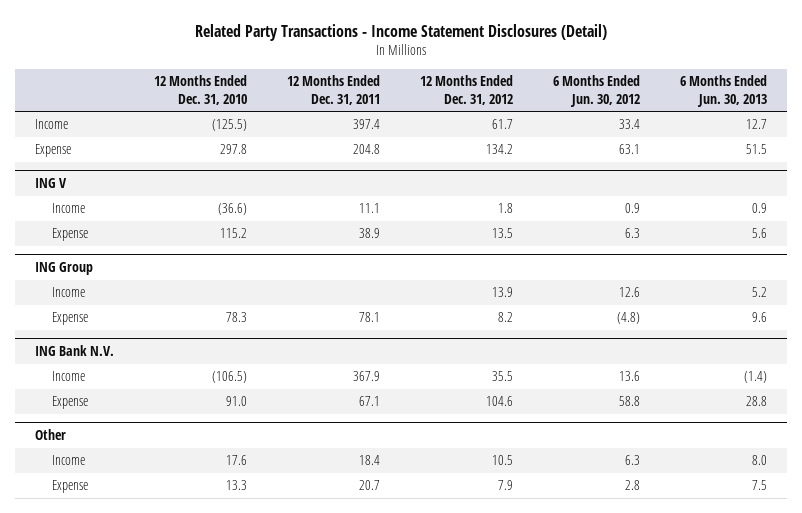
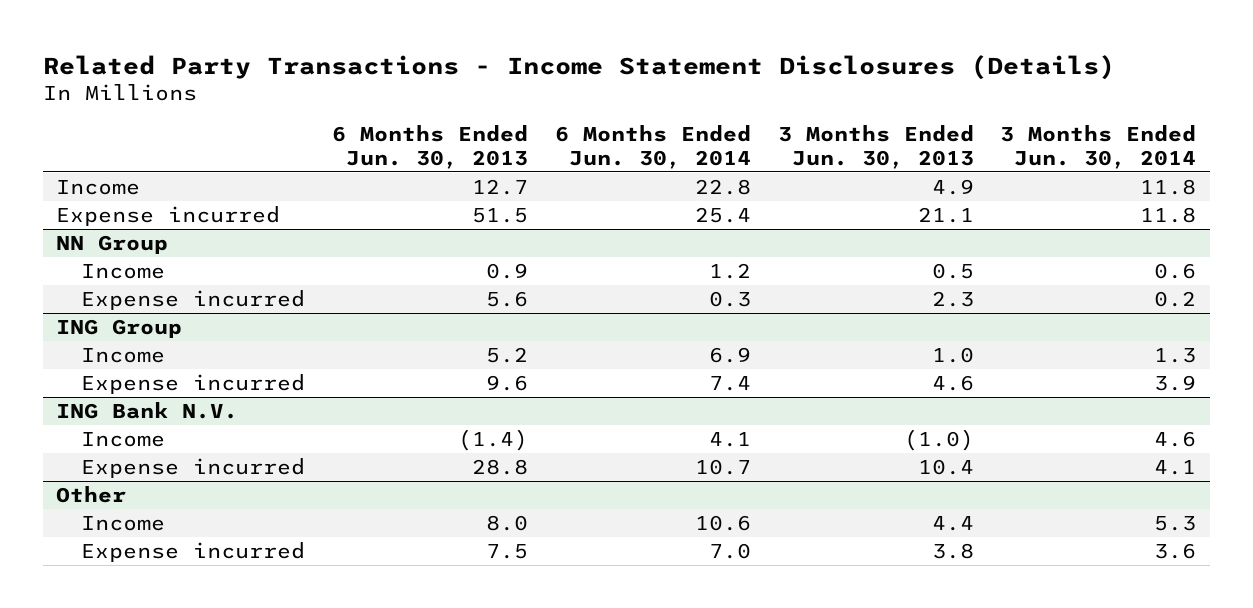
[195,23,608,41] Related Party Transactions - Income Statement Disclosures (Detail) -> [42,54,1115,80] Related Party Transactions - Income Statement Disclosures (Details)
[154,75,248,105] 12 Months Ended Dec. 31, 2010 -> none
[287,75,381,105] 12 Months Ended Dec. 31, 2011 -> none
[420,75,514,105] 12 Months Ended Dec. 31, 2012 -> none
[553,75,641,107] 6 Months Ended Jun. 30, 2012 -> none
none -> [554,125,751,169] 6 Months Ended Jun. 30, 2014
none -> [777,125,974,169] 3 Months Ended Jun. 30, 2013
none -> [1000,125,1197,169] 3 Months Ended Jun. 30, 2014
[35,178,68,189] ING V -> none
[35,144,72,158] Expense -> [56,206,281,227] Expense incurred
none -> [56,235,169,255] NN Group
[52,228,89,242] Expense -> [80,290,305,311] Expense incurred
[52,312,89,326] Expense -> [80,374,305,395] Expense incurred
[52,396,89,410] Expense -> [80,458,305,479] Expense incurred
[52,480,89,494] Expense -> [80,542,305,563] Expense incurred

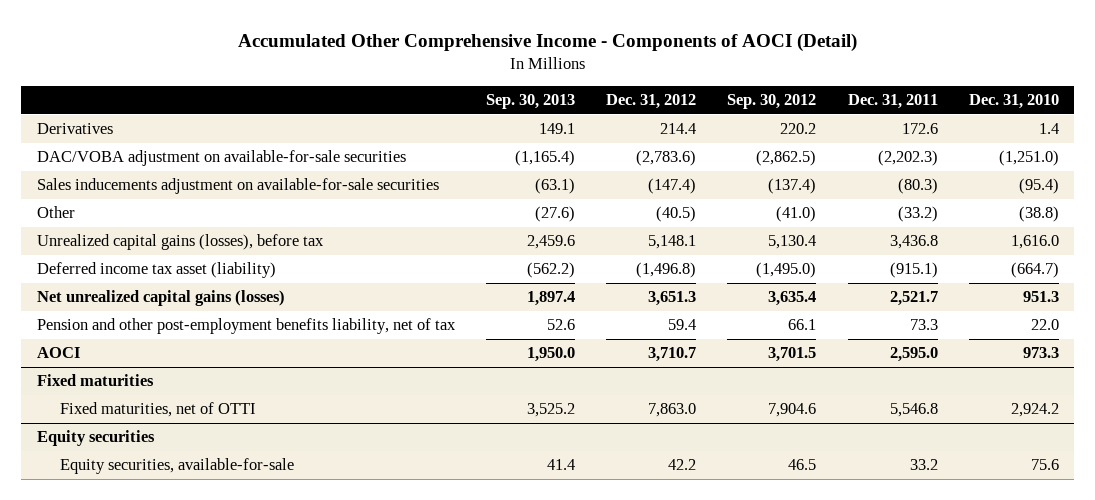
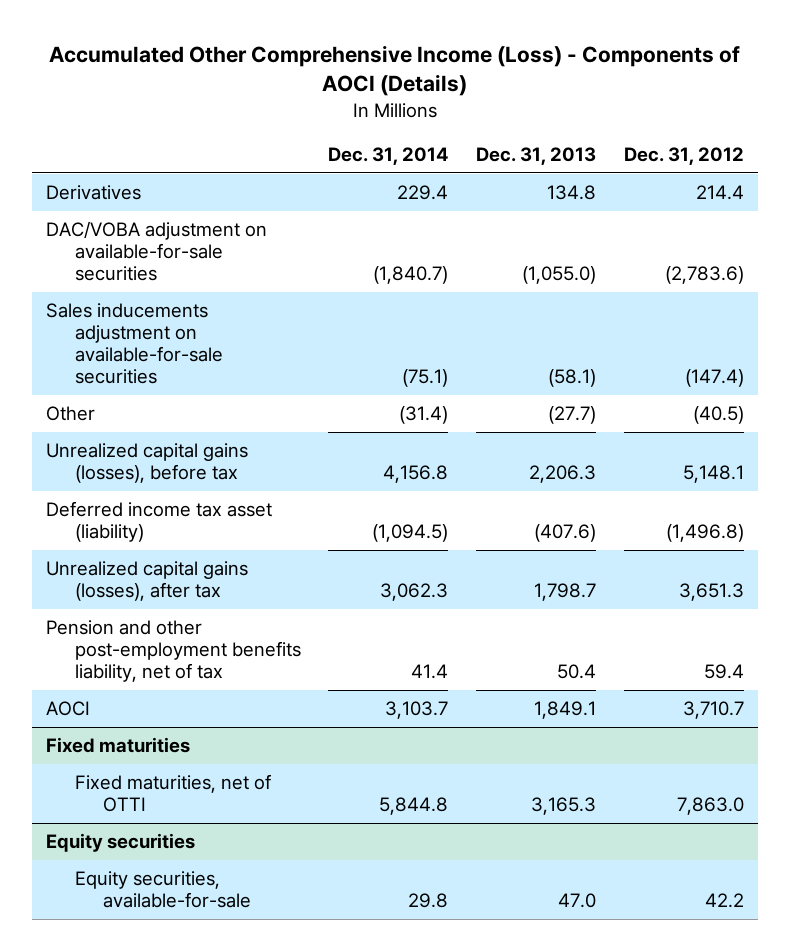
[237,32,857,52] Accumulated Other Comprehensive Income - Components of AOCI (Detail) -> [49,44,741,96] Accumulated Other Comprehensive Income (Loss) - Components of AOCI (Details)
[485,94,575,110] Sep. 30, 2013 -> none
[727,94,817,110] Sep. 30, 2012 -> none
[847,94,938,110] Dec. 31, 2011 -> none
[968,94,1059,110] Dec. 31, 2010 -> none
none -> [328,146,449,165] Dec. 31, 2014
none -> [476,146,597,165] Dec. 31, 2013
[36,290,285,307] Net unrealized capital gains (losses) -> [46,561,249,602] Unrealized capital gains (losses), after tax

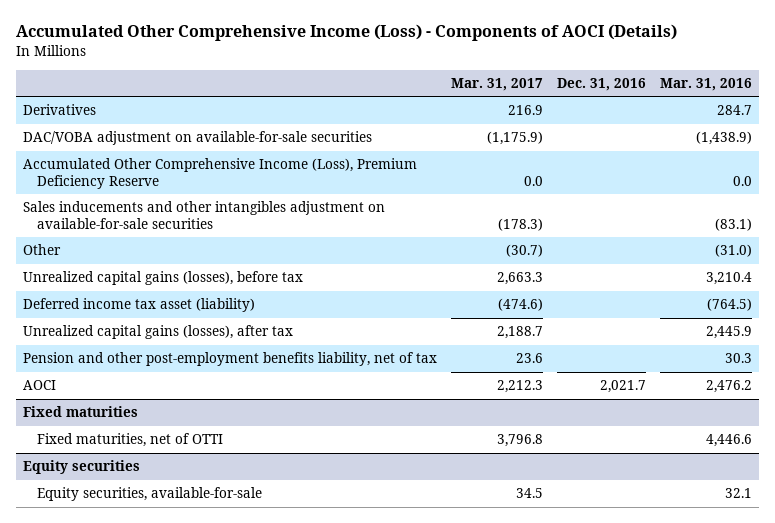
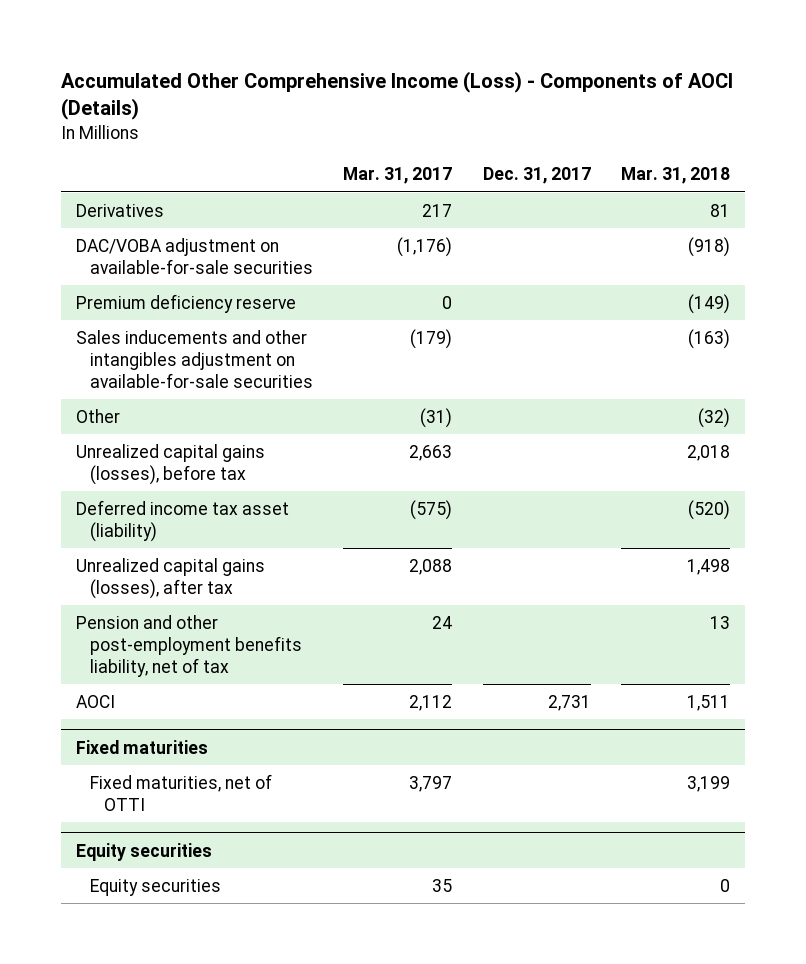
[556,77,646,91] Dec. 31, 2016 -> none
[659,77,752,91] Mar. 31, 2016 -> none
none -> [482,167,591,185] Dec. 31, 2017
none -> [620,167,730,185] Mar. 31, 2018
[507,105,543,116] 216.9 -> [422,203,453,217] 217
[486,131,543,146] (1,175.9) -> [397,236,453,257] (1,176)
[22,158,417,189] Accumulated Other Comprehensive Income (Loss), Premium Deficiency Reserve -> [76,293,297,313] Premium deficiency reserve
[523,175,543,186] 0.0 -> [442,295,453,309] 0
[497,217,543,231] (178.3) -> [410,328,453,349] (179)
[505,244,543,258] (30.7) -> [420,407,453,428] (31)
[496,272,543,286] 2,663.3 -> [409,444,453,461] 2,663
[497,298,543,312] (474.6) -> [410,499,453,520] (575)
[496,326,543,340] 2,188.7 -> [409,558,453,575] 2,088
[515,353,543,364] 23.6 -> [432,615,453,629] 24
[496,380,543,394] 2,212.3 -> [409,694,453,711] 2,112
[496,434,543,448] 3,796.8 -> [409,775,453,792] 3,797
[36,487,262,502] Equity securities, available-for-sale -> [90,878,222,896] Equity securities
[515,488,543,499] 34.5 -> [432,878,453,892] 35

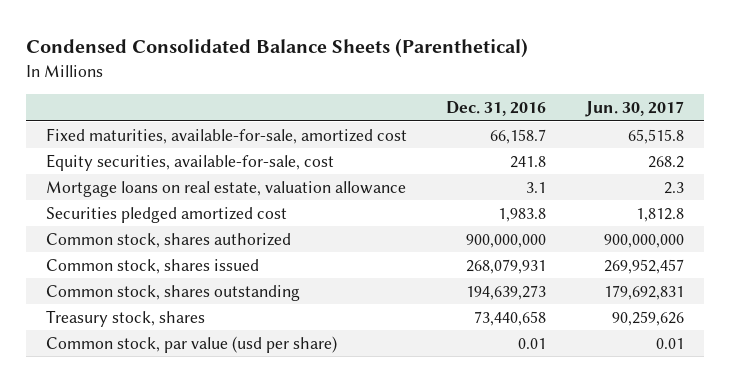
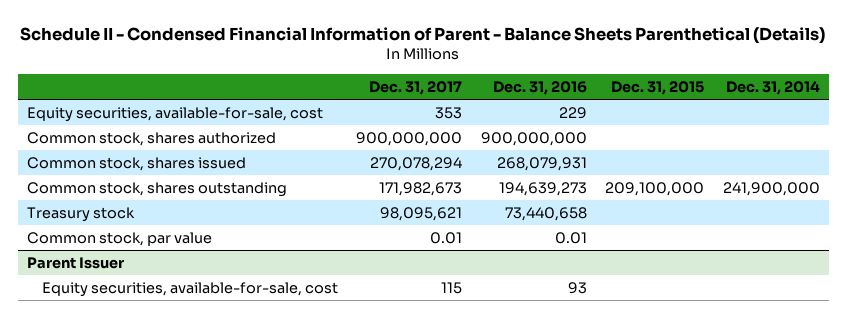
[25,38,528,59] Condensed Consolidated Balance Sheets (Parenthetical) -> [20,27,826,45] Schedule II - Condensed Financial Information of Parent - Balance Sheets Parenthetical (Details)
[585,101,685,118] Jun. 30, 2017 -> none
none -> [369,80,463,95] Dec. 31, 2017
none -> [611,80,705,95] Dec. 31, 2015
none -> [725,80,820,95] Dec. 31, 2014
[45,127,407,144] Fixed maturities, available-for-sale, amortized cost -> none
[45,180,406,197] Mortgage loans on real estate, valuation allowance -> none
[45,206,287,223] Securities pledged amortized cost -> none
[510,155,547,168] 241.8 -> [558,106,587,119] 229
[45,309,205,327] Treasury stock, shares -> [27,206,136,222] Treasury stock
[45,335,337,353] Common stock, par value (usd per share) -> [27,231,213,246] Common stock, par value
none -> [27,256,125,269] Parent Issuer
none -> [41,281,338,297] Equity securities, available-for-sale, cost

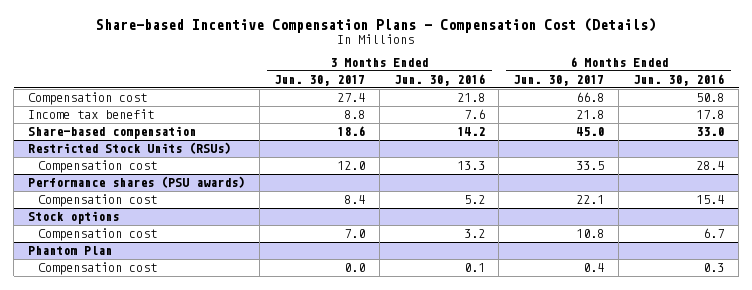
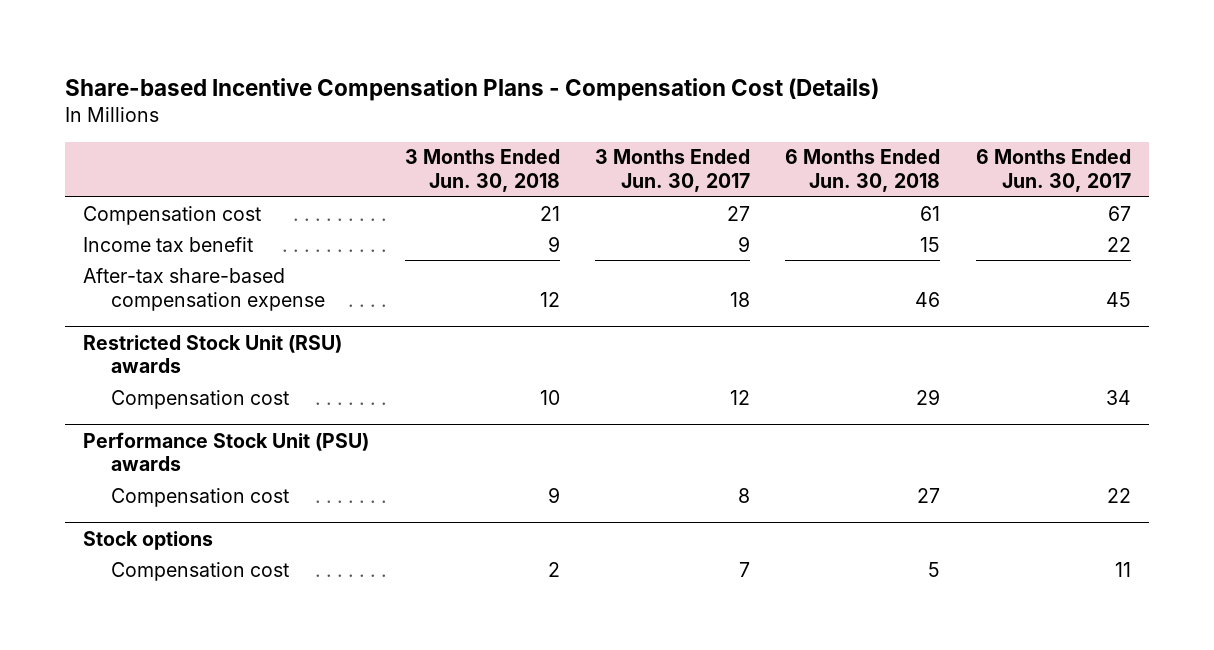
[393,73,485,86] Jun. 30, 2016 -> none
[633,73,725,86] Jun. 30, 2016 -> none
none -> [404,149,560,193] 3 Months Ended Jun. 30, 2018
none -> [785,149,941,193] 6 Months Ended Jun. 30, 2018
[336,93,365,103] 27.4 -> [726,205,750,221] 27
[576,92,605,103] 66.8 -> [1107,205,1131,221] 67
[343,110,365,120] 8.8 -> [737,235,750,252] 9
[576,110,605,120] 21.8 -> [1106,236,1131,252] 22
[28,126,197,140] Share-based compensation -> [83,267,325,311] After-tax share-based compensation expense
[336,126,365,137] 18.6 -> [729,291,750,307] 18
[576,127,605,137] 45.0 -> [1105,291,1131,307] 45
[28,142,232,155] Restricted Stock Units (RSUs) -> [83,334,343,374] Restricted Stock Unit (RSU) awards
[336,161,365,171] 12.0 -> [729,389,750,405] 12
[576,161,605,171] 33.5 -> [1105,389,1131,405] 34
[28,176,246,189] Performance shares (PSU awards) -> [83,431,370,472] Performance Stock Unit (PSU) awards
[343,195,365,205] 8.4 -> [737,487,750,503] 8
[576,195,605,205] 22.1 -> [1106,487,1131,503] 22
[28,246,113,256] Phantom Plan -> none
[38,262,158,276] Compensation cost -> none
[343,229,365,239] 7.0 -> [738,561,750,577] 7
[576,229,605,239] 10.8 -> [1114,561,1131,577] 11

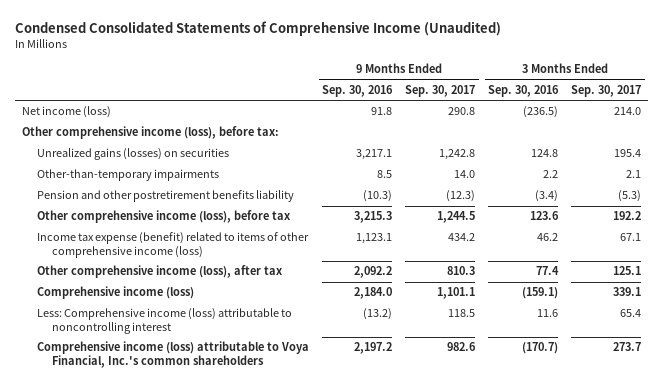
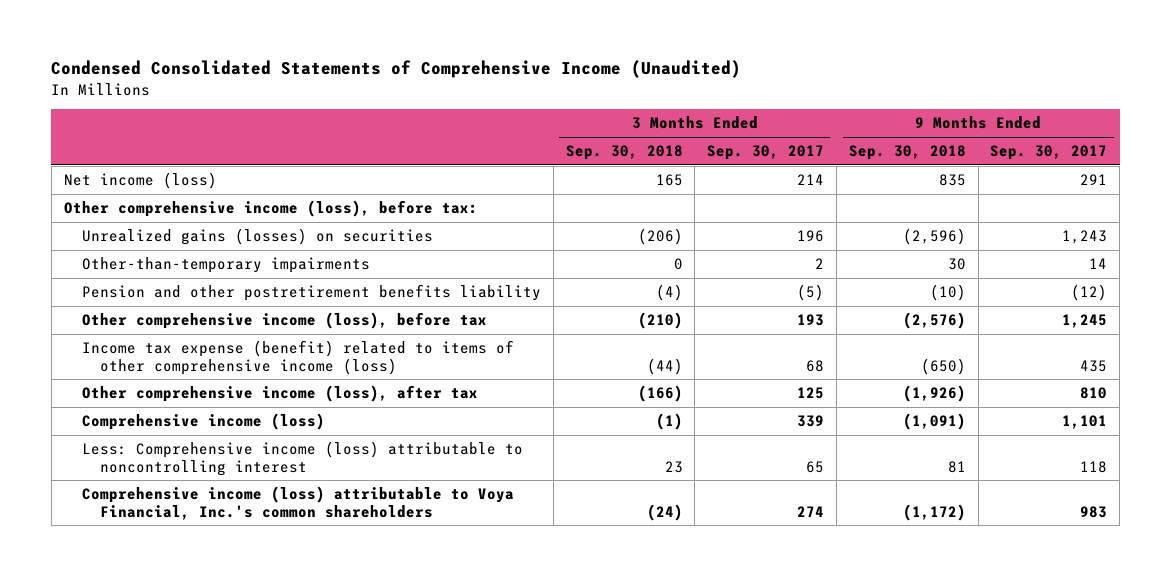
[322,84,394,97] Sep. 30, 2016 -> none
[488,84,560,97] Sep. 30, 2016 -> none
none -> [565,145,683,161] Sep. 30, 2018
none -> [848,145,966,161] Sep. 30, 2018
[448,107,476,116] 290.8 -> [1080,174,1108,186] 291
[614,107,642,116] 214.0 -> [797,174,825,186] 214
[439,149,476,161] 1,242.8 -> [1062,230,1108,245] 1,243
[614,149,642,158] 195.4 -> [797,230,825,243] 196
[454,170,476,179] 14.0 -> [1089,258,1108,270] 14
[626,170,642,179] 2.1 -> [815,258,825,270] 2
[446,190,476,203] (12.3) -> [1071,284,1108,302] (12)
[618,190,642,203] (5.3) -> [797,284,825,302] (5)
[437,211,476,224] 1,244.5 -> [1062,314,1108,329] 1,245
[613,211,642,221] 192.2 -> [797,314,825,327] 193
[448,233,476,242] 434.2 -> [1080,359,1108,372] 435
[620,233,642,242] 67.1 -> [806,359,825,372] 68
[447,266,476,276] 810.3 -> [1080,387,1108,400] 810
[613,266,642,276] 125.1 -> [797,387,825,400] 125
[437,287,476,300] 1,101.1 -> [1062,415,1108,430] 1,101
[613,287,642,297] 339.1 -> [797,415,825,428] 339
[448,309,476,318] 118.5 -> [1080,460,1108,473] 118
[620,309,642,318] 65.4 -> [806,460,825,473] 65
[447,342,477,352] 982.6 -> [1080,505,1108,518] 983
[613,342,642,352] 273.7 -> [797,505,825,517] 274

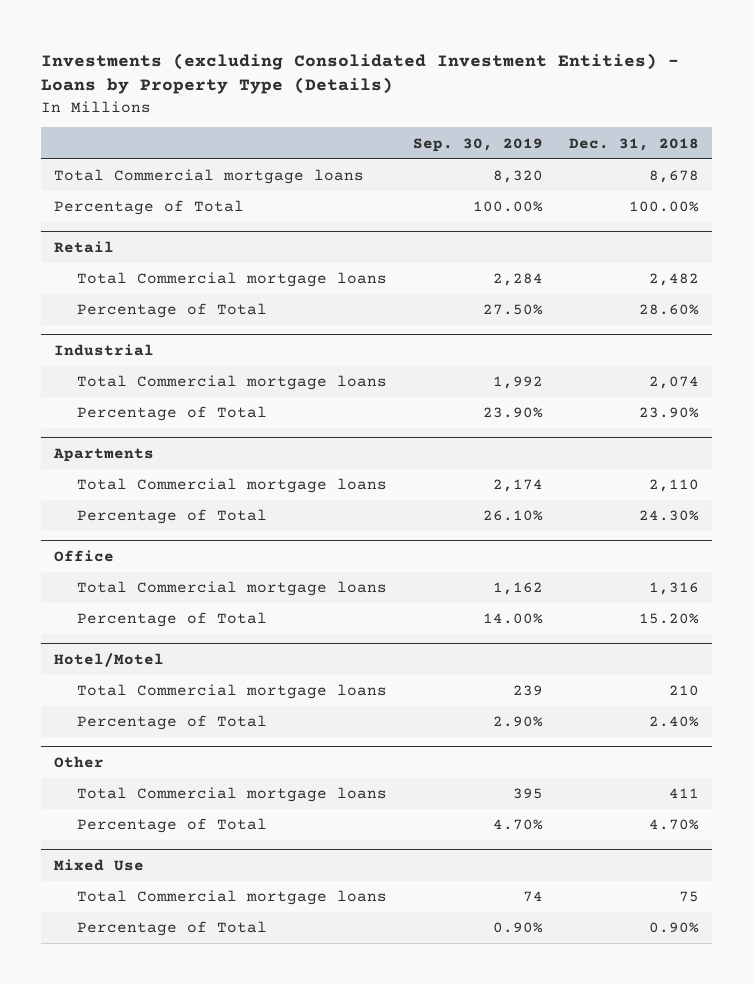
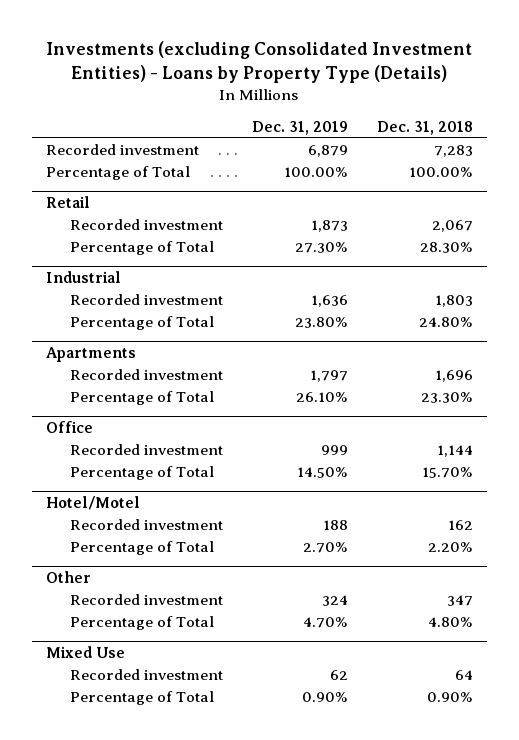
[412,137,543,152] Sep. 30, 2019 -> none
none -> [252,120,349,135] Dec. 31, 2019
[54,169,365,185] Total Commercial mortgage loans -> none
none -> [45,144,199,156] Recorded investment
[76,272,387,288] Total Commercial mortgage loans -> none
none -> [70,219,224,231] Recorded investment
[638,304,699,316] 28.60% -> [419,242,473,254] 28.30%
[76,375,387,391] Total Commercial mortgage loans -> none
none -> [70,294,224,306] Recorded investment
[638,407,699,419] 23.90% -> [418,317,473,328] 24.80%
[76,478,387,494] Total Commercial mortgage loans -> none
none -> [70,369,224,381] Recorded investment
[638,510,699,522] 24.30% -> [420,392,473,404] 23.30%
[76,581,387,597] Total Commercial mortgage loans -> none
none -> [70,444,224,456] Recorded investment
[638,613,699,625] 15.20% -> [421,467,473,479] 15.70%
[76,684,387,700] Total Commercial mortgage loans -> none
none -> [70,519,224,531] Recorded investment
[648,716,699,728] 2.40% -> [427,542,473,553] 2.20%
[76,787,387,803] Total Commercial mortgage loans -> none
none -> [70,594,224,606] Recorded investment
[648,819,699,831] 4.70% -> [427,617,473,628] 4.80%
[76,890,387,906] Total Commercial mortgage loans -> none
none -> [70,669,224,681] Recorded investment

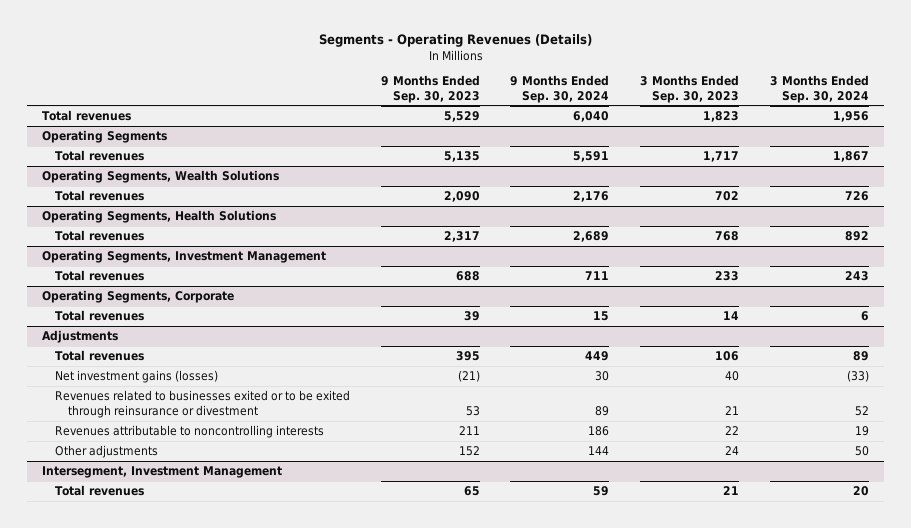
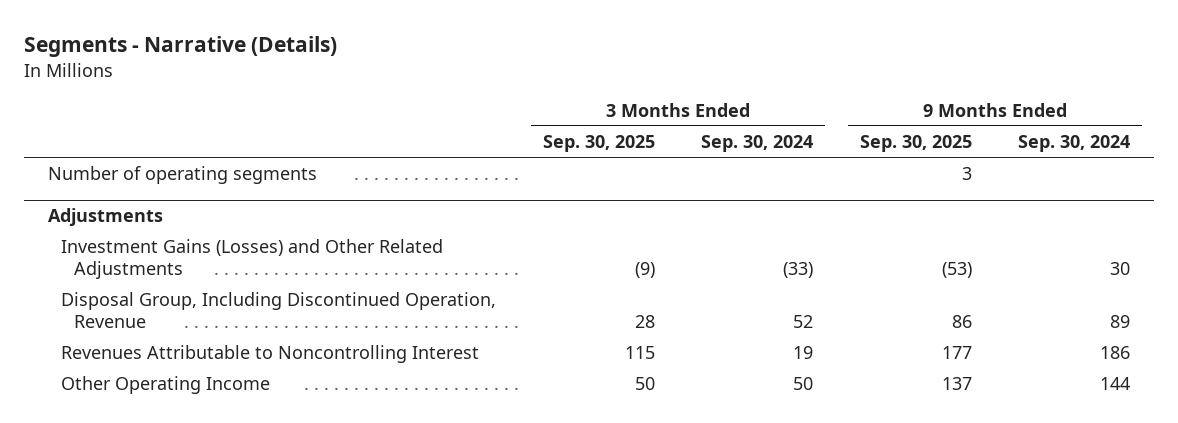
[318,34,592,48] Segments - Operating Revenues (Details) -> [24,36,338,58] Segments - Narrative (Details)
[380,75,480,103] 9 Months Ended Sep. 30, 2023 -> none
[640,75,740,103] 3 Months Ended Sep. 30, 2023 -> none
none -> [542,135,655,153] Sep. 30, 2025
none -> [859,135,972,153] Sep. 30, 2025
[42,110,132,122] Total revenues -> none
[42,130,168,144] Operating Segments -> none
[54,150,144,162] Total revenues -> none
[42,170,280,184] Operating Segments, Wealth Solutions -> none
[54,190,144,202] Total revenues -> none
[42,210,277,224] Operating Segments, Health Solutions -> none
[54,230,144,242] Total revenues -> none
[42,250,327,264] Operating Segments, Investment Management -> none
[54,270,144,282] Total revenues -> none
[42,290,235,304] Operating Segments, Corporate -> none
[54,310,144,322] Total revenues -> none
none -> [47,166,317,185] Number of operating segments
[54,350,144,362] Total revenues -> none
[42,466,283,479] Intersegment, Investment Management -> none
[54,485,144,497] Total revenues -> none
[54,370,218,384] Net investment gains (losses) -> [60,239,443,280] Investment Gains (Losses) and Other Related Adjustments
[54,390,350,418] Revenues related to businesses exited or to be exited through reinsurance or divestment -> [60,292,496,329] Disposal Group, Including Discontinued Operation, Revenue
[54,425,324,439] Revenues attributable to noncontrolling interests -> [60,345,479,364] Revenues Attributable to Noncontrolling Interest
[54,445,158,459] Other adjustments -> [60,376,270,395] Other Operating Income

